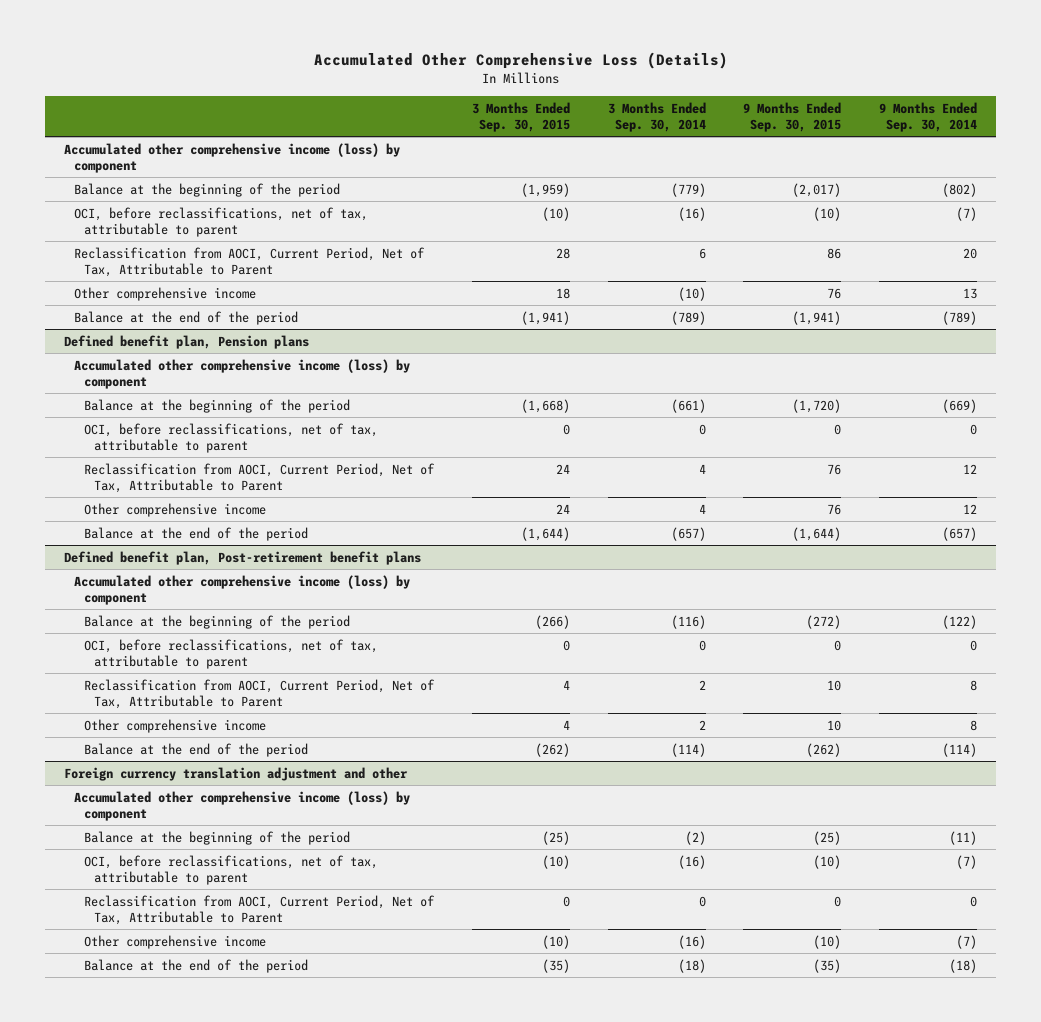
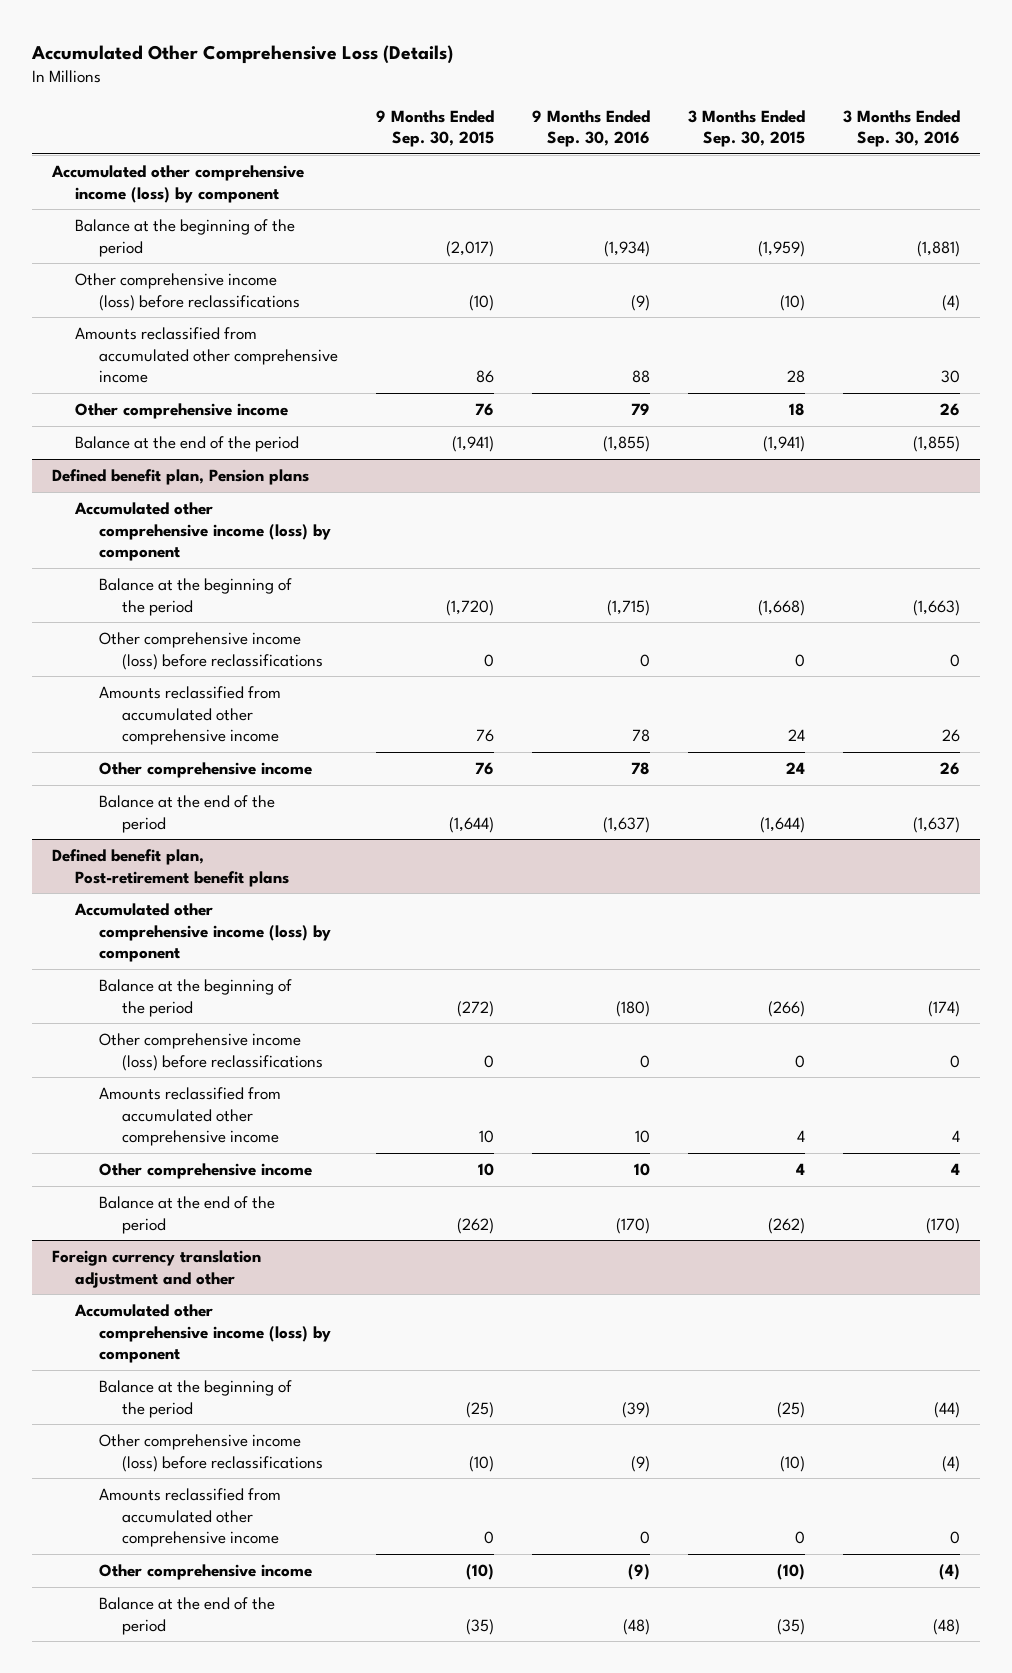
[607,101,706,132] 3 Months Ended Sep. 30, 2014 -> none
[879,101,978,132] 9 Months Ended Sep. 30, 2014 -> none
none -> [531,109,650,147] 9 Months Ended Sep. 30, 2016
none -> [843,109,961,147] 3 Months Ended Sep. 30, 2016
[73,206,368,237] OCI, before reclassifications, net of tax, attributable to parent -> [75,273,300,311] Other comprehensive income (loss) before reclassifications
[73,246,425,277] Reclassification from AOCI, Current Period, Net of Tax, Attributable to Parent -> [75,327,338,384] Amounts reclassified from accumulated other comprehensive income
[83,422,378,453] OCI, before reclassifications, net of tax, attributable to parent -> [98,632,323,670] Other comprehensive income (loss) before reclassifications
[83,462,435,493] Reclassification from AOCI, Current Period, Net of Tax, Attributable to Parent -> [98,686,281,746] Amounts reclassified from accumulated other comprehensive income
[83,638,378,669] OCI, before reclassifications, net of tax, attributable to parent -> [98,1033,323,1071] Other comprehensive income (loss) before reclassifications
[83,678,435,709] Reclassification from AOCI, Current Period, Net of Tax, Attributable to Parent -> [98,1087,281,1147] Amounts reclassified from accumulated other comprehensive income
[83,854,378,885] OCI, before reclassifications, net of tax, attributable to parent -> [98,1434,323,1472] Other comprehensive income (loss) before reclassifications
[83,894,435,925] Reclassification from AOCI, Current Period, Net of Tax, Attributable to Parent -> [98,1488,281,1548] Amounts reclassified from accumulated other comprehensive income

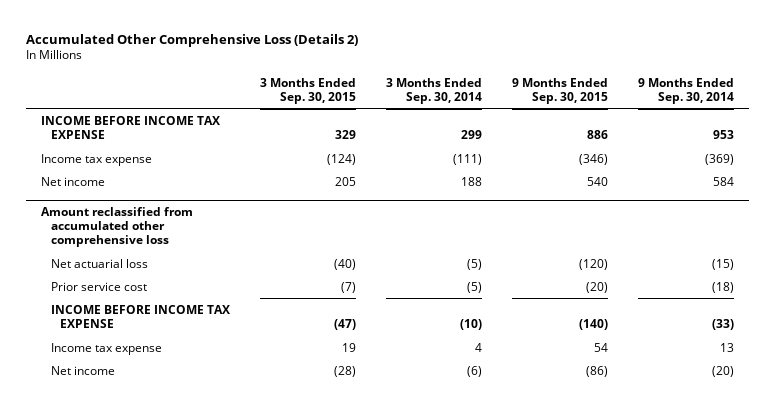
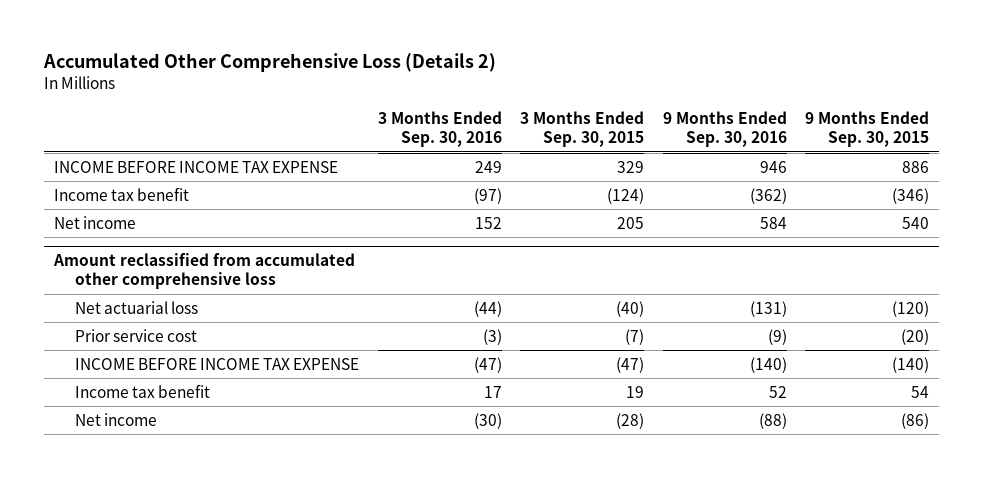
[386,77,483,104] 3 Months Ended Sep. 30, 2014 -> none
[638,77,735,104] 9 Months Ended Sep. 30, 2014 -> none
none -> [377,111,502,148] 3 Months Ended Sep. 30, 2016
none -> [662,111,787,148] 9 Months Ended Sep. 30, 2016
[41,153,153,166] Income tax expense -> [53,186,189,201] Income tax benefit
[50,342,162,355] Income tax expense -> [75,383,211,398] Income tax benefit

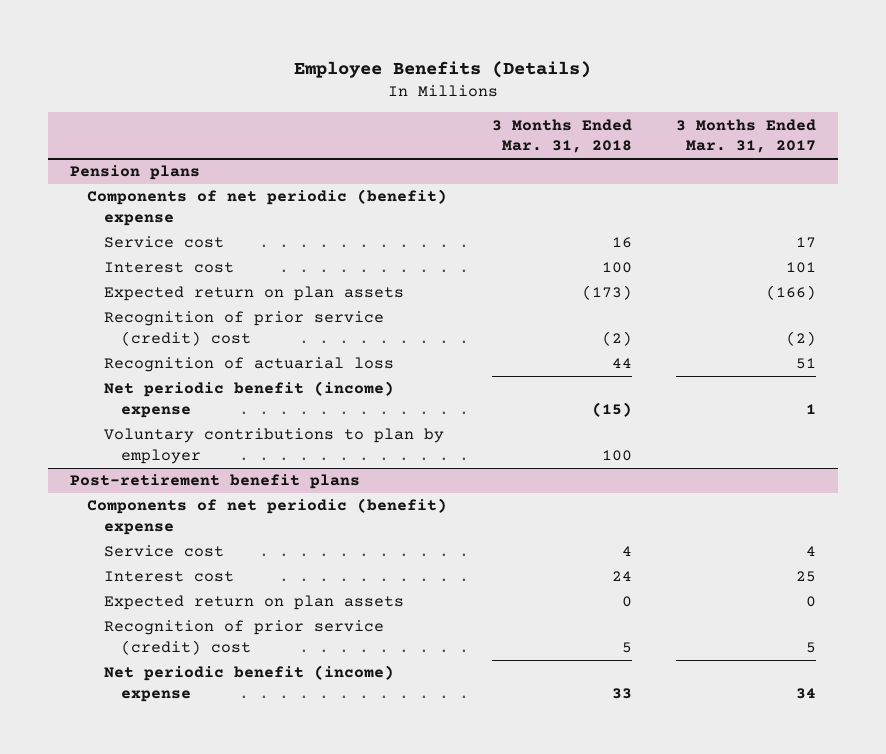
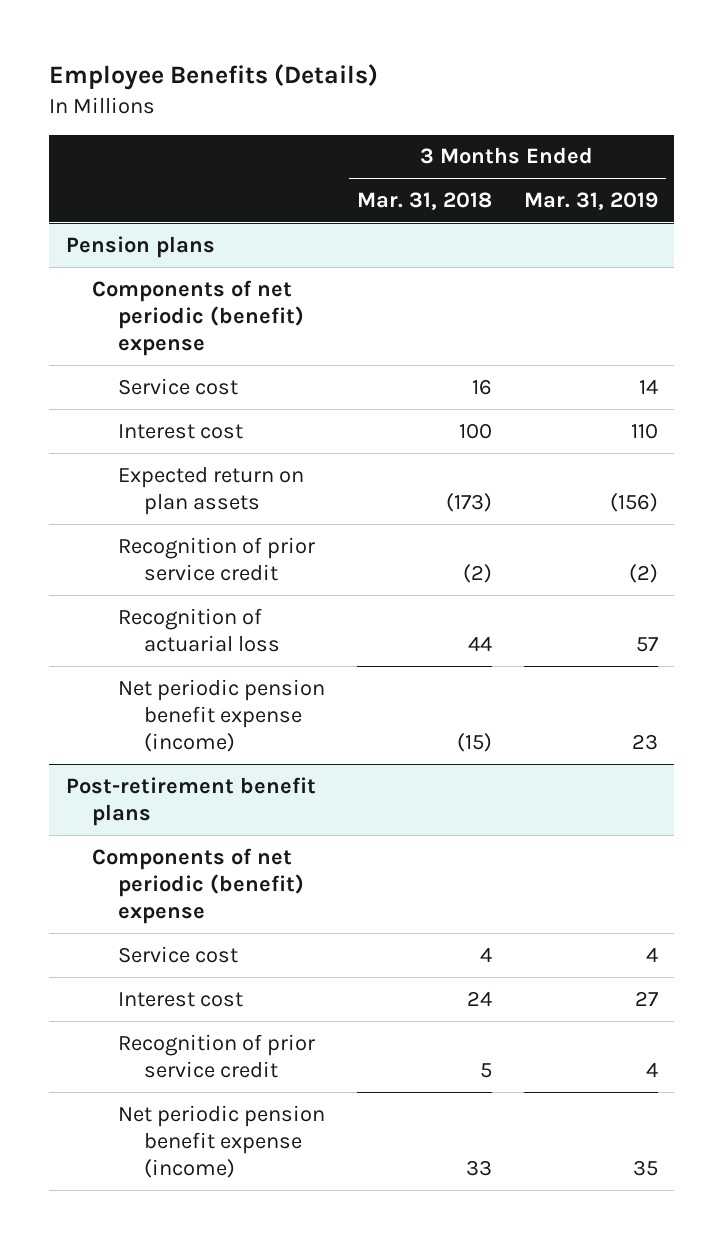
[676,118,817,154] 3 Months Ended Mar. 31, 2017 -> none
none -> [523,192,658,211] Mar. 31, 2019
[104,311,385,347] Recognition of prior service (credit) cost -> [117,536,315,581] Recognition of prior service credit
[104,428,445,465] Voluntary contributions to plan by employer -> none
[104,381,395,419] Net periodic benefit (income) expense -> [117,678,325,752] Net periodic pension benefit expense (income)
[104,595,405,611] Expected return on plan assets -> none
[104,620,385,656] Recognition of prior service (credit) cost -> [117,1033,315,1078] Recognition of prior service credit
[104,665,395,703] Net periodic benefit (income) expense -> [117,1104,325,1178] Net periodic pension benefit expense (income)

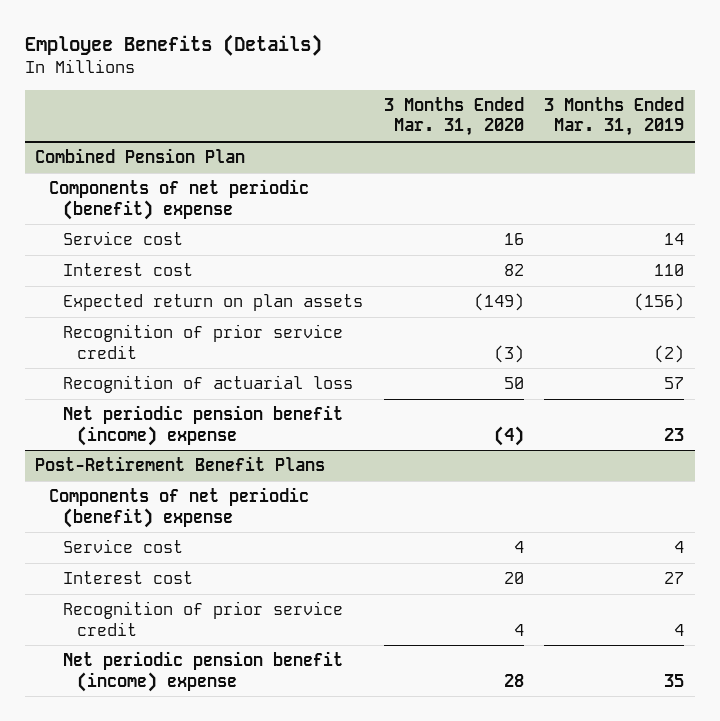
[356,192,492,211] Mar. 31, 2018 -> none
none -> [383,97,524,137] 3 Months Ended Mar. 31, 2020
[65,235,215,258] Pension plans -> [35,148,246,164] Combined Pension Plan
[117,678,325,752] Net periodic pension benefit expense (income) -> [63,405,344,446] Net periodic pension benefit (income) expense
[65,776,316,826] Post-retirement benefit plans -> [35,456,326,472] Post-Retirement Benefit Plans
[117,1104,325,1178] Net periodic pension benefit expense (income) -> [63,651,344,692] Net periodic pension benefit (income) expense

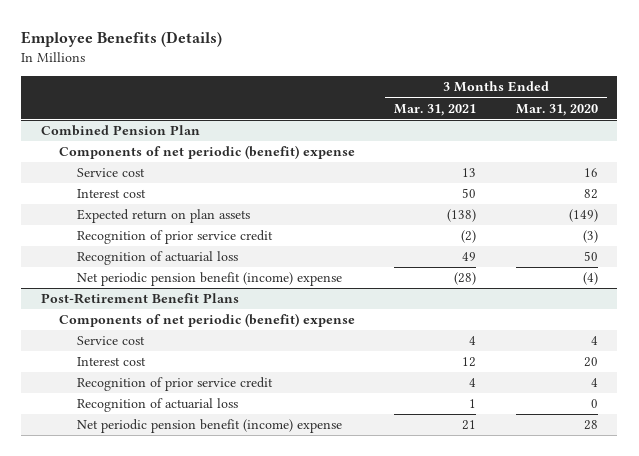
[544,97,685,137] 3 Months Ended Mar. 31, 2019 -> none
none -> [394,103,477,116] Mar. 31, 2021
none -> [77,398,239,413] Recognition of actuarial loss

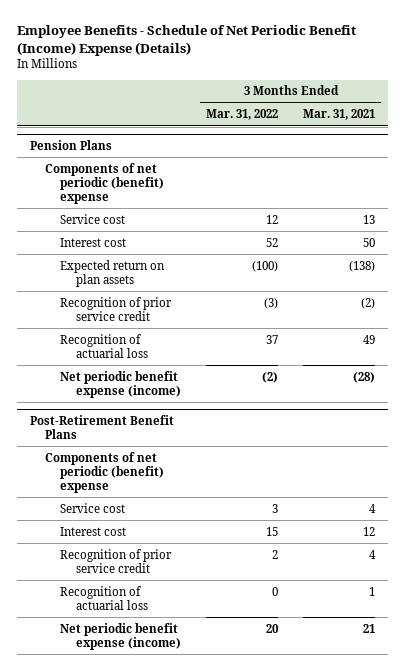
[21,31,223,48] Employee Benefits (Details) -> [16,24,356,56] Employee Benefits - Schedule of Net Periodic Benefit (Income) Expense (Details)
[515,103,598,116] Mar. 31, 2020 -> none
none -> [205,109,278,121] Mar. 31, 2022
[40,125,200,137] Combined Pension Plan -> [29,139,112,150] Pension Plans
[77,272,343,287] Net periodic pension benefit (income) expense -> [60,370,181,398] Net periodic benefit expense (income)
[77,419,343,434] Net periodic pension benefit (income) expense -> [60,622,181,650] Net periodic benefit expense (income)

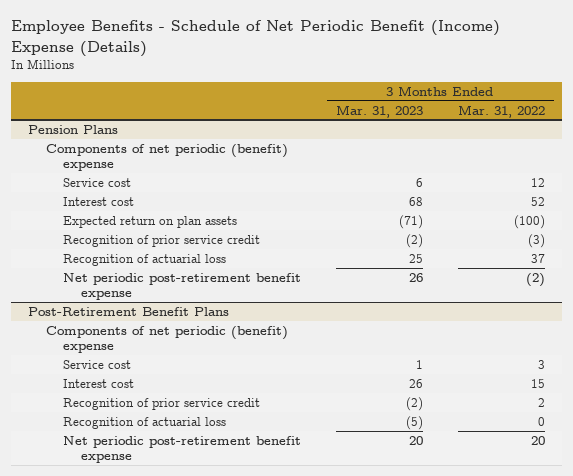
[303,109,376,121] Mar. 31, 2021 -> none
none -> [336,104,424,118] Mar. 31, 2023
[60,370,181,398] Net periodic benefit expense (income) -> [63,272,302,301] Net periodic post-retirement benefit expense
[60,622,181,650] Net periodic benefit expense (income) -> [63,435,302,464] Net periodic post-retirement benefit expense

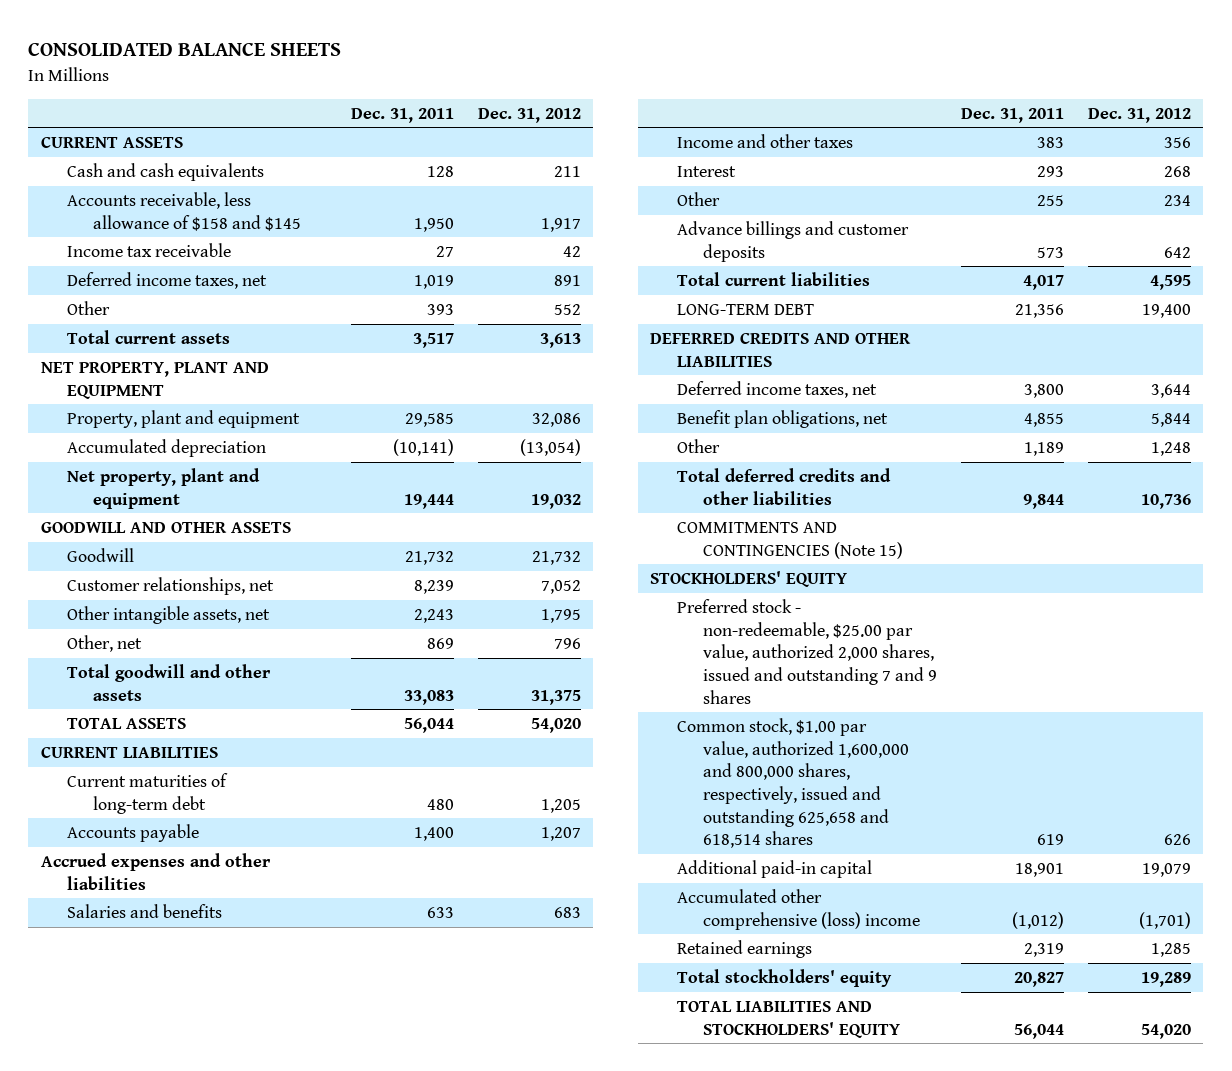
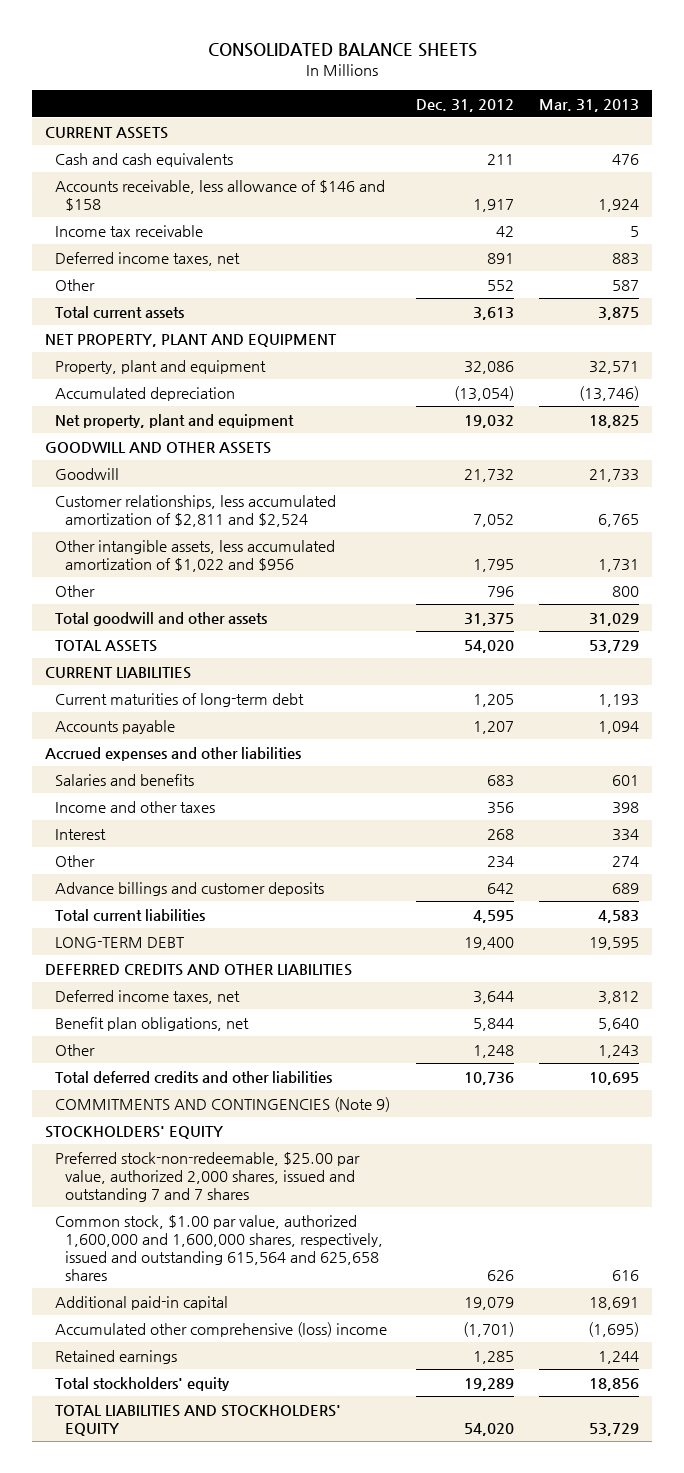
[351,107,455,123] Dec. 31, 2011 -> none
none -> [539,98,640,112] Mar. 31, 2013
[66,191,301,231] Accounts receivable, less allowance of $158 and $145 -> [55,179,386,211] Accounts receivable, less allowance of $146 and $158
[66,576,274,595] Customer relationships, net -> [55,494,337,527] Customer relationships, less accumulated amortization of $2,811 and $2,524
[66,605,270,624] Other intangible assets, net -> [55,539,336,572] Other intangible assets, less accumulated amortization of $1,022 and $956
[66,634,142,652] Other, net -> [55,584,96,597] Other
[676,521,903,559] COMMITMENTS AND CONTINGENCIES (Note 15) -> [55,1096,391,1112] COMMITMENTS AND CONTINGENCIES (Note 9)
[676,598,937,704] Preferred stock - non-redeemable, $25.00 par value, authorized 2,000 shares, issued and outstanding 7 and 9 shares -> [55,1151,361,1202] Preferred stock-non-redeemable, $25.00 par value, authorized 2,000 shares, issued and outstanding 7 and 7 shares
[676,717,909,849] Common stock, $1.00 par value, authorized 1,600,000 and 800,000 shares, respectively, issued and outstanding 625,658 and 618,514 shares -> [55,1214,384,1282] Common stock, $1.00 par value, authorized 1,600,000 and 1,600,000 shares, respectively, issued and outstanding 615,564 and 625,658 shares

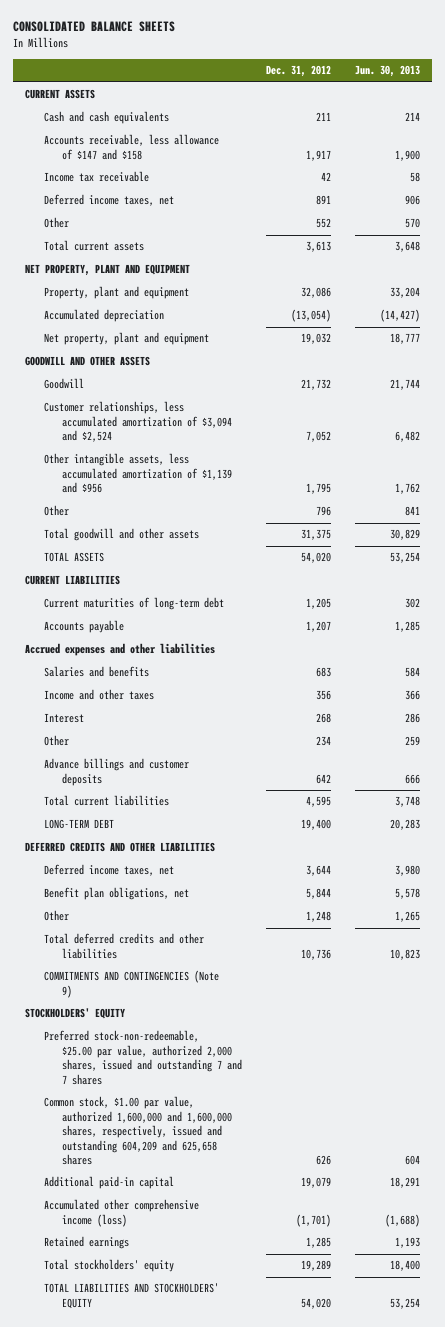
[539,98,640,112] Mar. 31, 2013 -> none
none -> [355,65,421,78] Jun. 30, 2013
[55,179,386,211] Accounts receivable, less allowance of $146 and $158 -> [43,134,219,160] Accounts receivable, less allowance of $147 and $158
[55,494,337,527] Customer relationships, less accumulated amortization of $2,811 and $2,524 -> [43,401,233,443] Customer relationships, less accumulated amortization of $3,094 and $2,524
[55,539,336,572] Other intangible assets, less accumulated amortization of $1,022 and $956 -> [43,453,233,494] Other intangible assets, less accumulated amortization of $1,139 and $956
[55,1214,384,1282] Common stock, $1.00 par value, authorized 1,600,000 and 1,600,000 shares, respectively, issued and outstanding 615,564 and 625,658 shares -> [43,1096,233,1166] Common stock, $1.00 par value, authorized 1,600,000 and 1,600,000 shares, respectively, issued and outstanding 604,209 and 625,658 shares
[55,1321,388,1337] Accumulated other comprehensive (loss) income -> [43,1199,199,1227] Accumulated other comprehensive income (loss)

